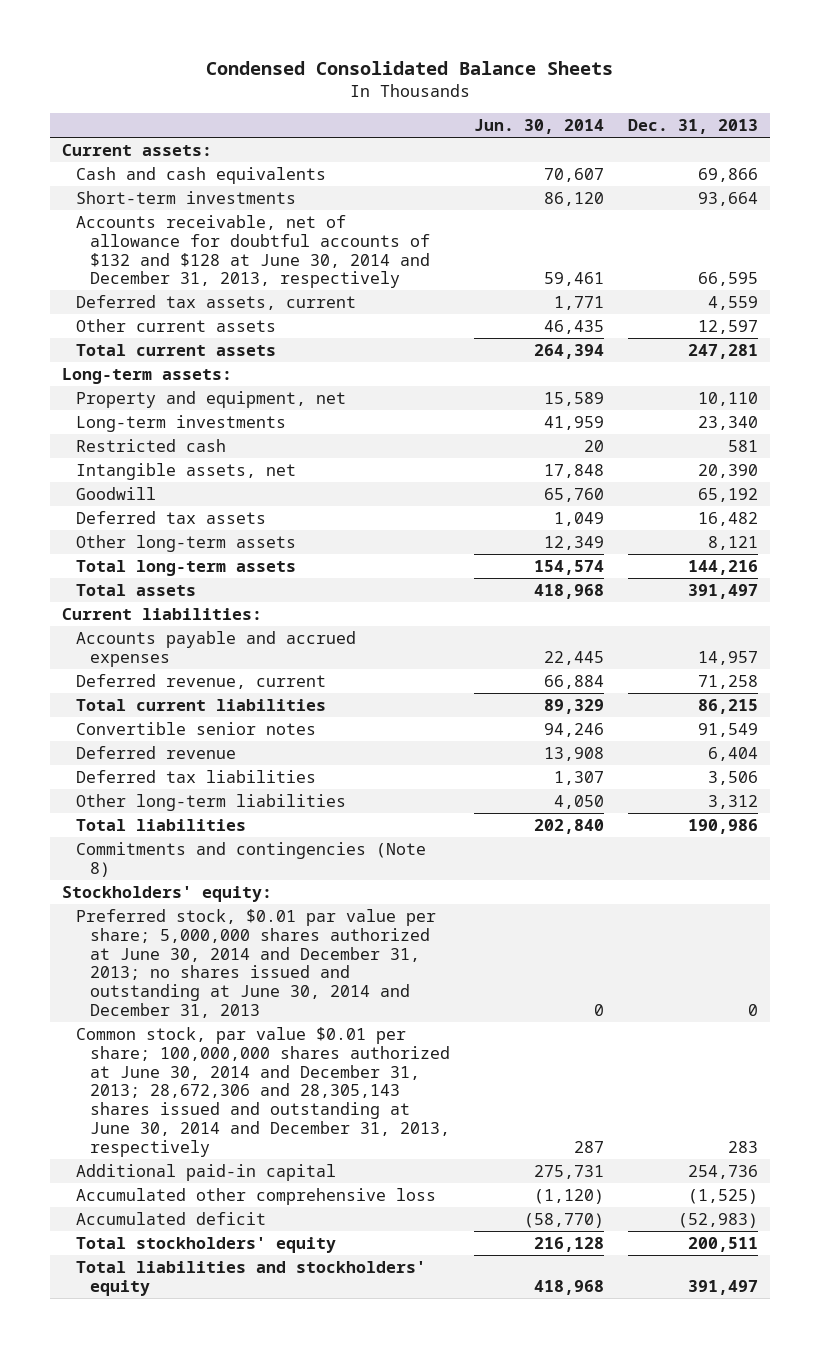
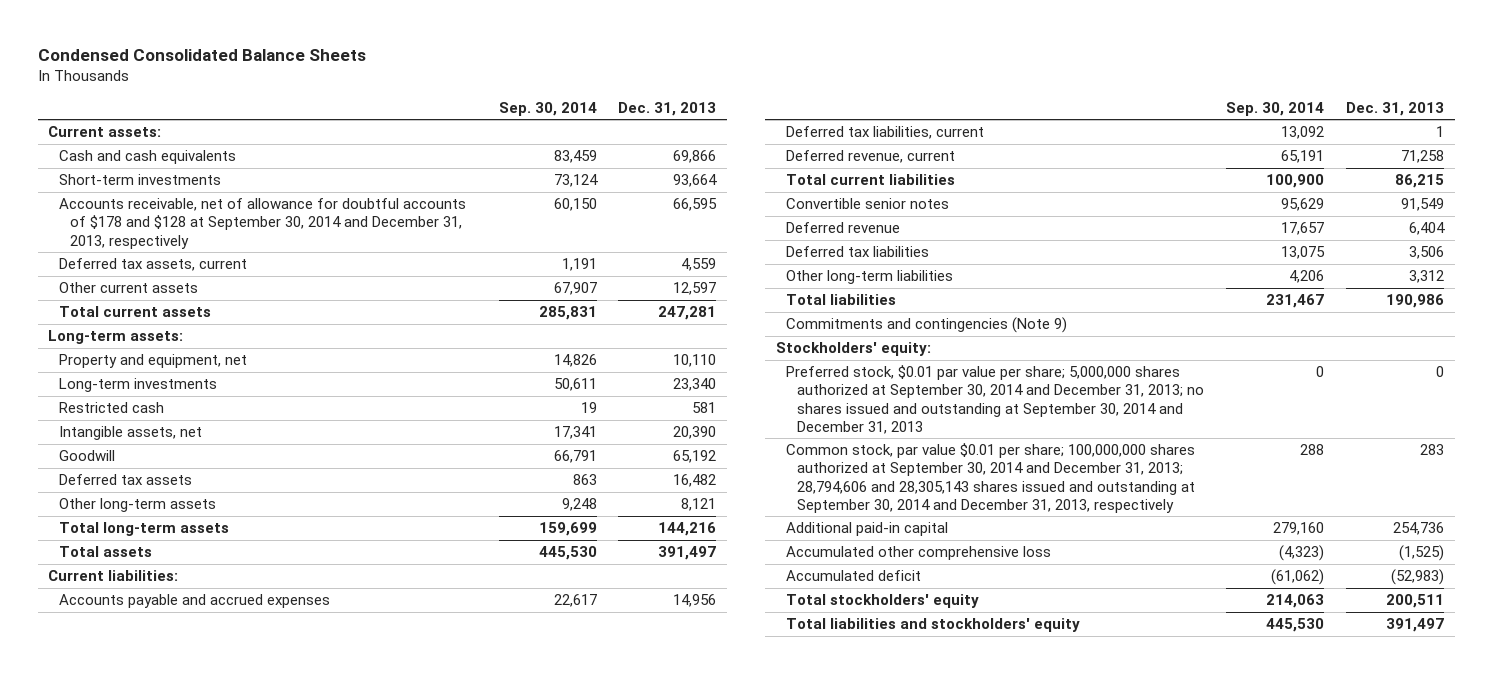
[474,119,605,135] Jun. 30, 2014 -> none
none -> [498,101,597,116] Sep. 30, 2014
[76,214,431,289] Accounts receivable, net of allowance for doubtful accounts of $132 and $128 at June 30, 2014 and December 31, 2013, respectively -> [59,198,467,249] Accounts receivable, net of allowance for doubtful accounts of $178 and $128 at September 30, 2014 and December 31, 2013, respectively
[698,650,759,665] 14,957 -> [673,594,717,608] 14,956
none -> [786,126,985,140] Deferred tax liabilities, current
[76,841,427,877] Commitments and contingencies (Note 8) -> [786,317,1068,334] Commitments and contingencies (Note 9)
[76,908,437,1019] Preferred stock, $0.01 par value per share; 5,000,000 shares authorized at June 30, 2014 and December 31, 2013; no shares issued and outstanding at June 30, 2014 and December 31, 2013 -> [786,365,1204,434] Preferred stock, $0.01 par value per share; 5,000,000 shares authorized at September 30, 2014 and December 31, 2013; no shares issued and outstanding at September 30, 2014 and December 31, 2013
[76,1026,451,1158] Common stock, par value $0.01 per share; 100,000,000 shares authorized at June 30, 2014 and December 31, 2013; 28,672,306 and 28,305,143 shares issued and outstanding at June 30, 2014 and December 31, 2013, respectively -> [786,443,1196,513] Common stock, par value $0.01 per share; 100,000,000 shares authorized at September 30, 2014 and December 31, 2013; 28,794,606 and 28,305,143 shares issued and outstanding at September 30, 2014 and December 31, 2013, respectively

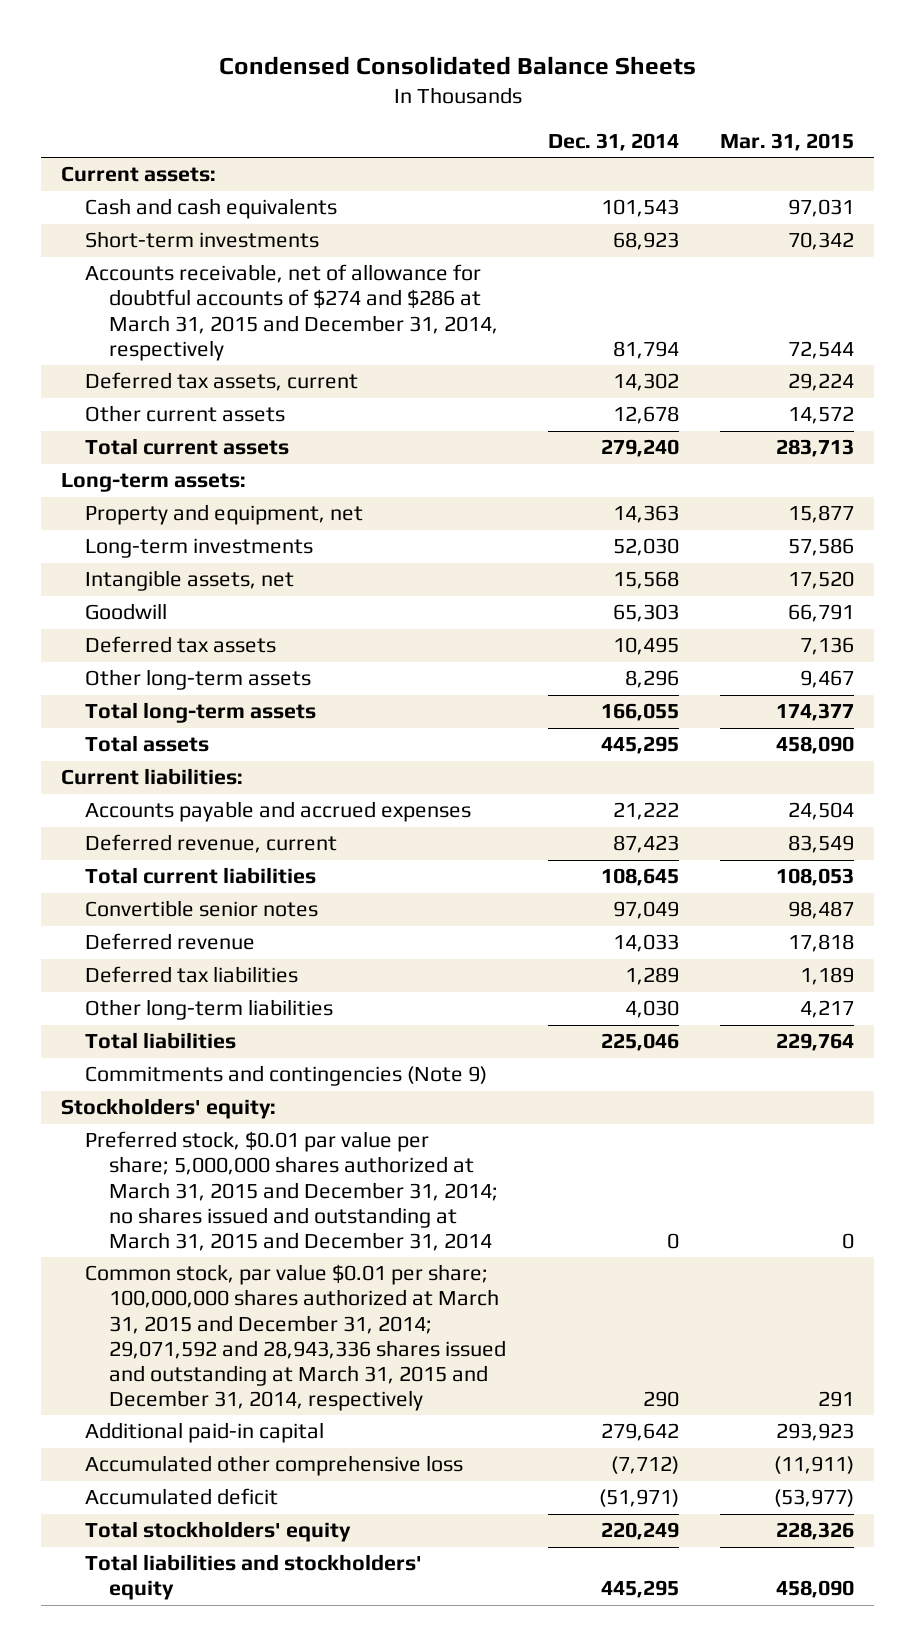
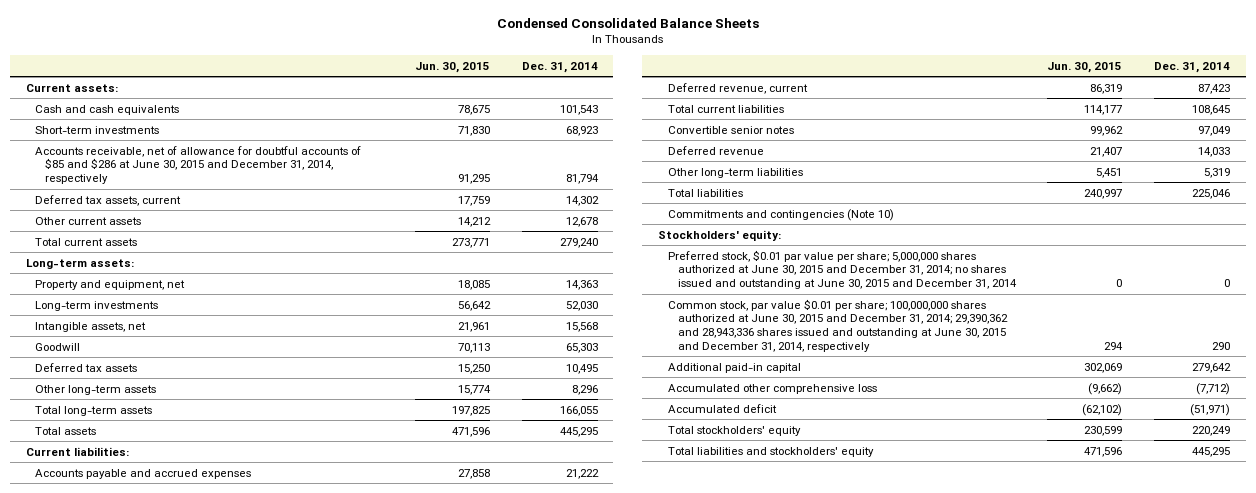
[719,132,854,151] Mar. 31, 2015 -> none
none -> [414,61,490,73] Jun. 30, 2015
[85,264,499,361] Accounts receivable, net of allowance for doubtful accounts of $274 and $286 at March 31, 2015 and December 31, 2014, respectively -> [35,145,362,185] Accounts receivable, net of allowance for doubtful accounts of $85 and $286 at June 30, 2015 and December 31, 2014, respectively
[85,966,299,984] Deferred tax liabilities -> none
[624,1000,679,1019] 4,030 -> [1204,167,1231,178] 5,319
[85,1065,488,1087] Commitments and contingencies (Note 9) -> [667,208,894,221] Commitments and contingencies (Note 10)
[85,1131,499,1251] Preferred stock, $0.01 par value per share; 5,000,000 shares authorized at March 31, 2015 and December 31, 2014; no shares issued and outstanding at March 31, 2015 and December 31, 2014 -> [667,249,1017,290] Preferred stock, $0.01 par value per share; 5,000,000 shares authorized at June 30, 2015 and December 31, 2014; no shares issued and outstanding at June 30, 2015 and December 31, 2014
[85,1264,507,1411] Common stock, par value $0.01 per share; 100,000,000 shares authorized at March 31, 2015 and December 31, 2014; 29,071,592 and 28,943,336 shares issued and outstanding at March 31, 2015 and December 31, 2014, respectively -> [667,298,1008,352] Common stock, par value $0.01 per share; 100,000,000 shares authorized at June 30, 2015 and December 31, 2014; 29,390,362 and 28,943,336 shares issued and outstanding at June 30, 2015 and December 31, 2014, respectively

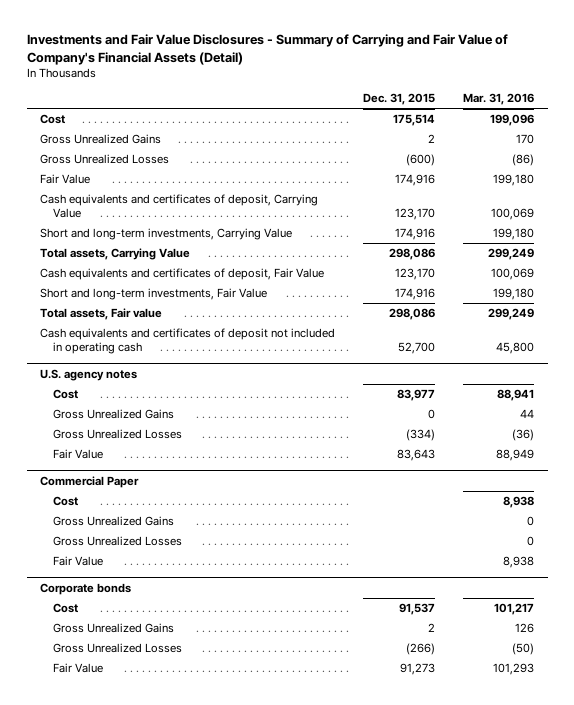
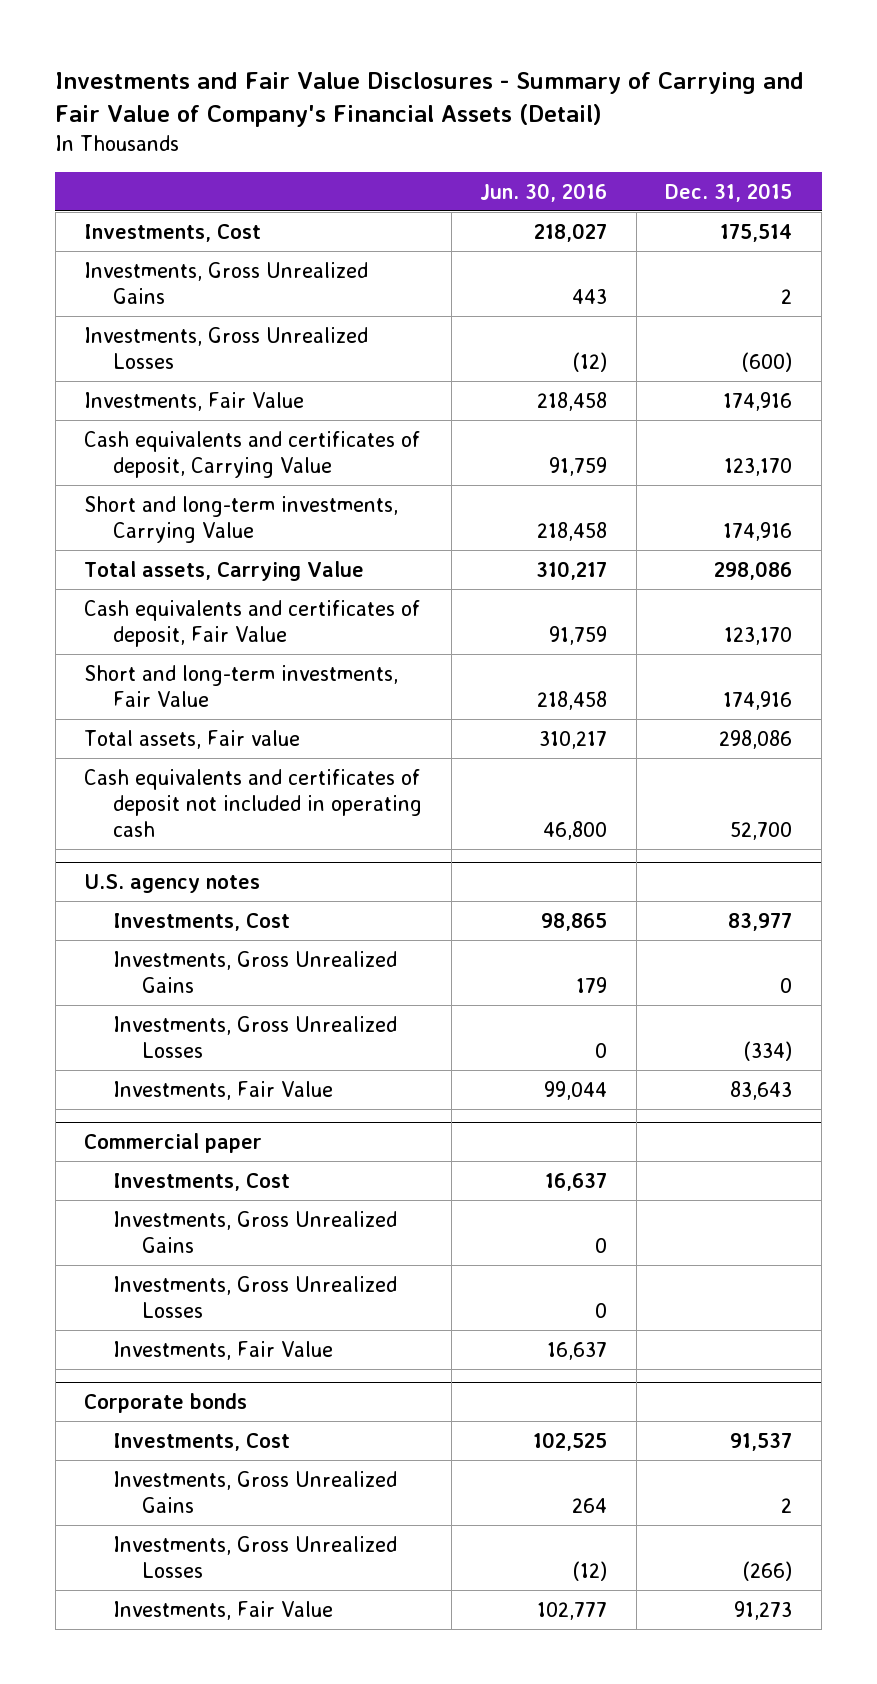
[462,93,534,106] Mar. 31, 2016 -> none
none -> [480,182,608,202] Jun. 30, 2016
[40,113,66,124] Cost -> [84,223,262,242] Investments, Cost
[40,133,162,144] Gross Unrealized Gains -> [84,261,369,304] Investments, Gross Unrealized Gains
[40,153,170,164] Gross Unrealized Losses -> [84,326,369,369] Investments, Gross Unrealized Losses
[40,173,91,184] Fair Value -> [84,391,305,411] Investments, Fair Value
[52,388,78,399] Cost -> [113,912,291,931] Investments, Cost
[52,408,174,419] Gross Unrealized Gains -> [113,950,398,993] Investments, Gross Unrealized Gains
[52,428,182,439] Gross Unrealized Losses -> [113,1015,398,1058] Investments, Gross Unrealized Losses
[52,448,103,459] Fair Value -> [113,1080,334,1100] Investments, Fair Value
[40,475,140,488] Commercial Paper -> [84,1132,263,1153] Commercial paper
[52,495,78,506] Cost -> [113,1172,291,1191] Investments, Cost
[52,515,174,526] Gross Unrealized Gains -> [113,1210,398,1253] Investments, Gross Unrealized Gains
[52,535,182,546] Gross Unrealized Losses -> [113,1275,398,1318] Investments, Gross Unrealized Losses
[52,555,103,566] Fair Value -> [113,1340,334,1360] Investments, Fair Value
[52,602,78,613] Cost -> [113,1432,291,1451] Investments, Cost
[52,622,174,633] Gross Unrealized Gains -> [113,1470,398,1513] Investments, Gross Unrealized Gains
[52,642,182,653] Gross Unrealized Losses -> [113,1535,398,1578] Investments, Gross Unrealized Losses
[52,662,103,673] Fair Value -> [113,1600,334,1620] Investments, Fair Value

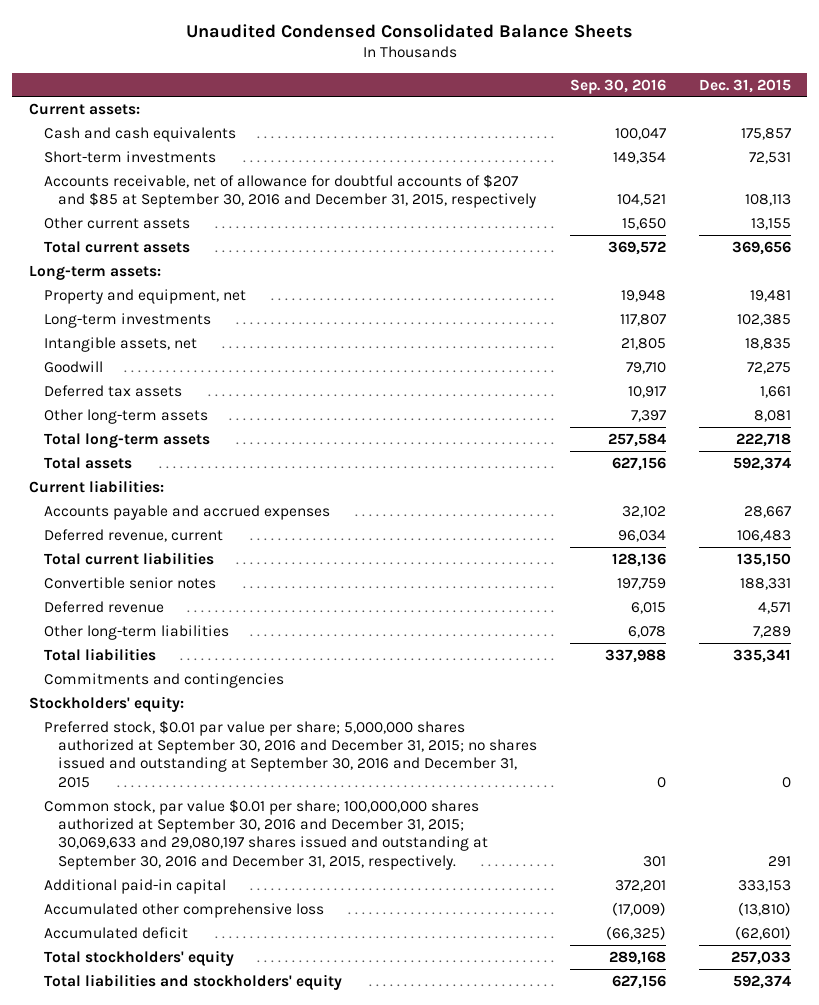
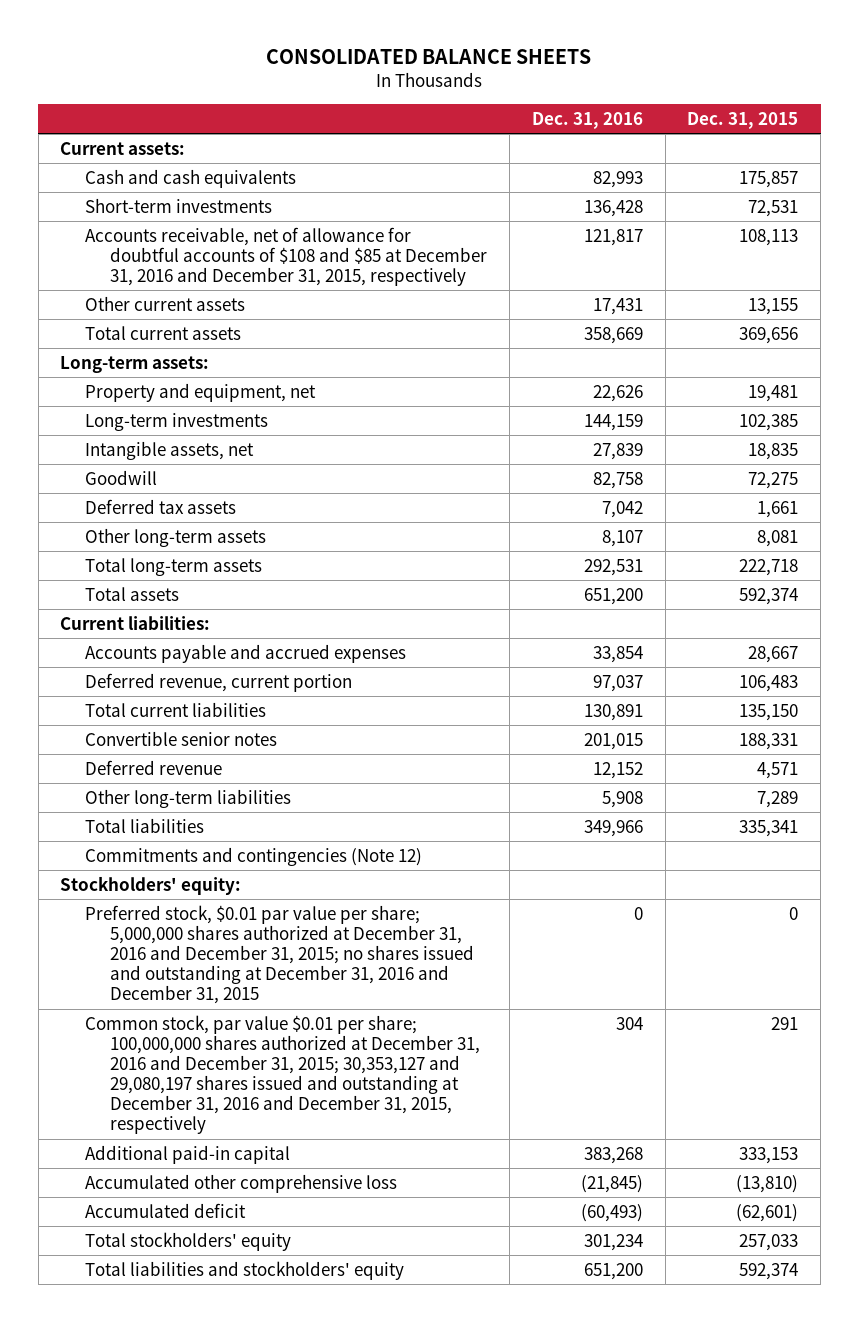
[185,23,633,38] Unaudited Condensed Consolidated Balance Sheets -> [266,49,592,65] CONSOLIDATED BALANCE SHEETS
[569,78,666,94] Sep. 30, 2016 -> none
none -> [531,111,643,129] Dec. 31, 2016
[43,173,537,209] Accounts receivable, net of allowance for doubtful accounts of $207 and $85 at September 30, 2016 and December 31, 2015, respectively -> [85,226,488,286] Accounts receivable, net of allowance for doubtful accounts of $108 and $85 at December 31, 2016 and December 31, 2015, respectively
[43,528,223,542] Deferred revenue, current -> [85,672,353,692] Deferred revenue, current portion
[43,672,284,688] Commitments and contingencies -> [85,846,423,866] Commitments and contingencies (Note 12)
[43,719,538,788] Preferred stock, $0.01 par value per share; 5,000,000 shares authorized at September 30, 2016 and December 31, 2015; no shares issued and outstanding at September 30, 2016 and December 31, 2015 -> [85,904,475,1005] Preferred stock, $0.01 par value per share; 5,000,000 shares authorized at December 31, 2016 and December 31, 2015; no shares issued and outstanding at December 31, 2016 and December 31, 2015
[43,798,489,870] Common stock, par value $0.01 per share; 100,000,000 shares authorized at September 30, 2016 and December 31, 2015; 30,069,633 and 29,080,197 shares issued and outstanding at September 30, 2016 and December 31, 2015, respectively. -> [85,1014,481,1135] Common stock, par value $0.01 per share; 100,000,000 shares authorized at December 31, 2016 and December 31, 2015; 30,353,127 and 29,080,197 shares issued and outstanding at December 31, 2016 and December 31, 2015, respectively

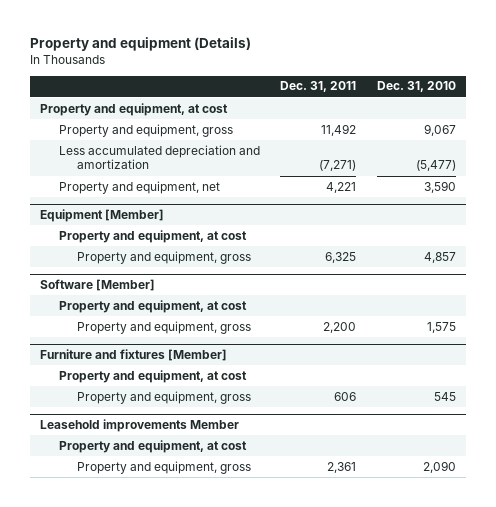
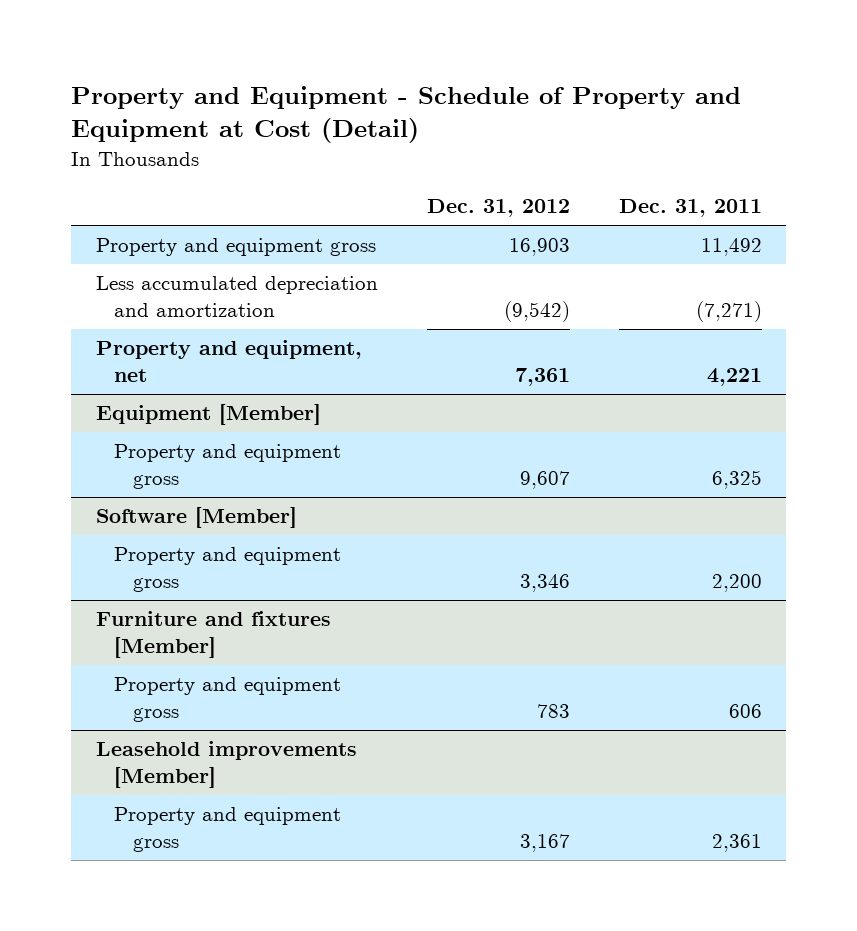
[29,37,251,52] Property and equipment (Details) -> [71,86,742,144] Property and Equipment - Schedule of Property and Equipment at Cost (Detail)
[377,81,457,93] Dec. 31, 2010 -> none
none -> [426,199,570,218] Dec. 31, 2012
[40,102,229,116] Property and equipment, at cost -> none
[58,123,233,137] Property and equipment, gross -> [95,238,376,257] Property and equipment gross
[58,229,247,243] Property and equipment, at cost -> none
[77,250,252,264] Property and equipment, gross -> [114,444,342,490] Property and equipment gross
[58,299,247,313] Property and equipment, at cost -> none
[77,320,252,334] Property and equipment, gross -> [114,547,342,593] Property and equipment gross
[58,369,247,383] Property and equipment, at cost -> none
[58,439,247,453] Property and equipment, at cost -> none
[77,390,252,404] Property and equipment, gross -> [114,677,342,723] Property and equipment gross
[40,419,240,433] Leasehold improvements Member -> [95,741,357,789] Leasehold improvements [Member]
[77,460,252,474] Property and equipment, gross -> [114,807,342,853] Property and equipment gross

